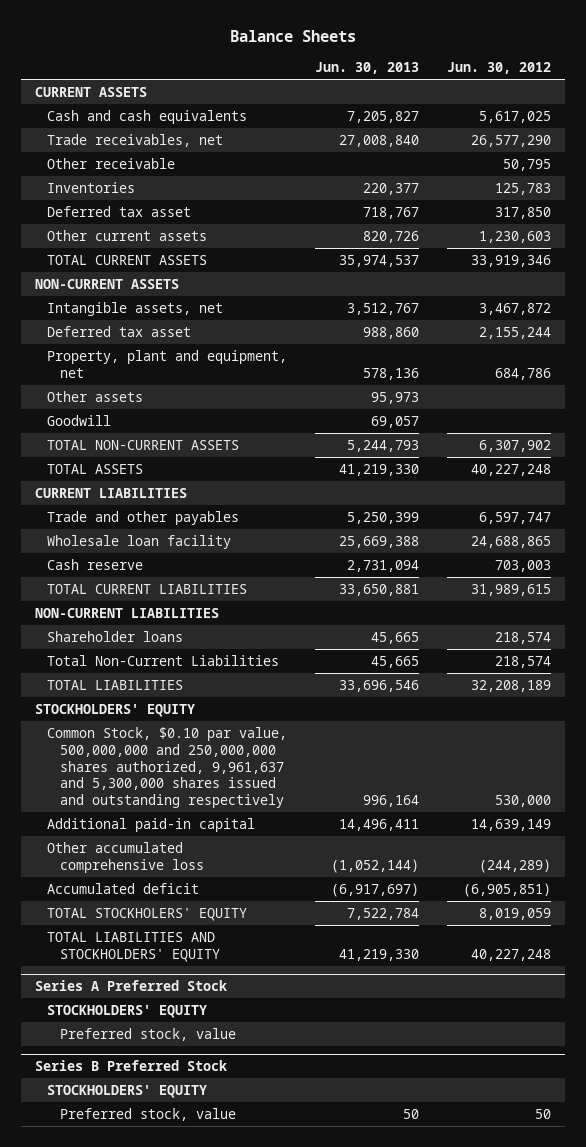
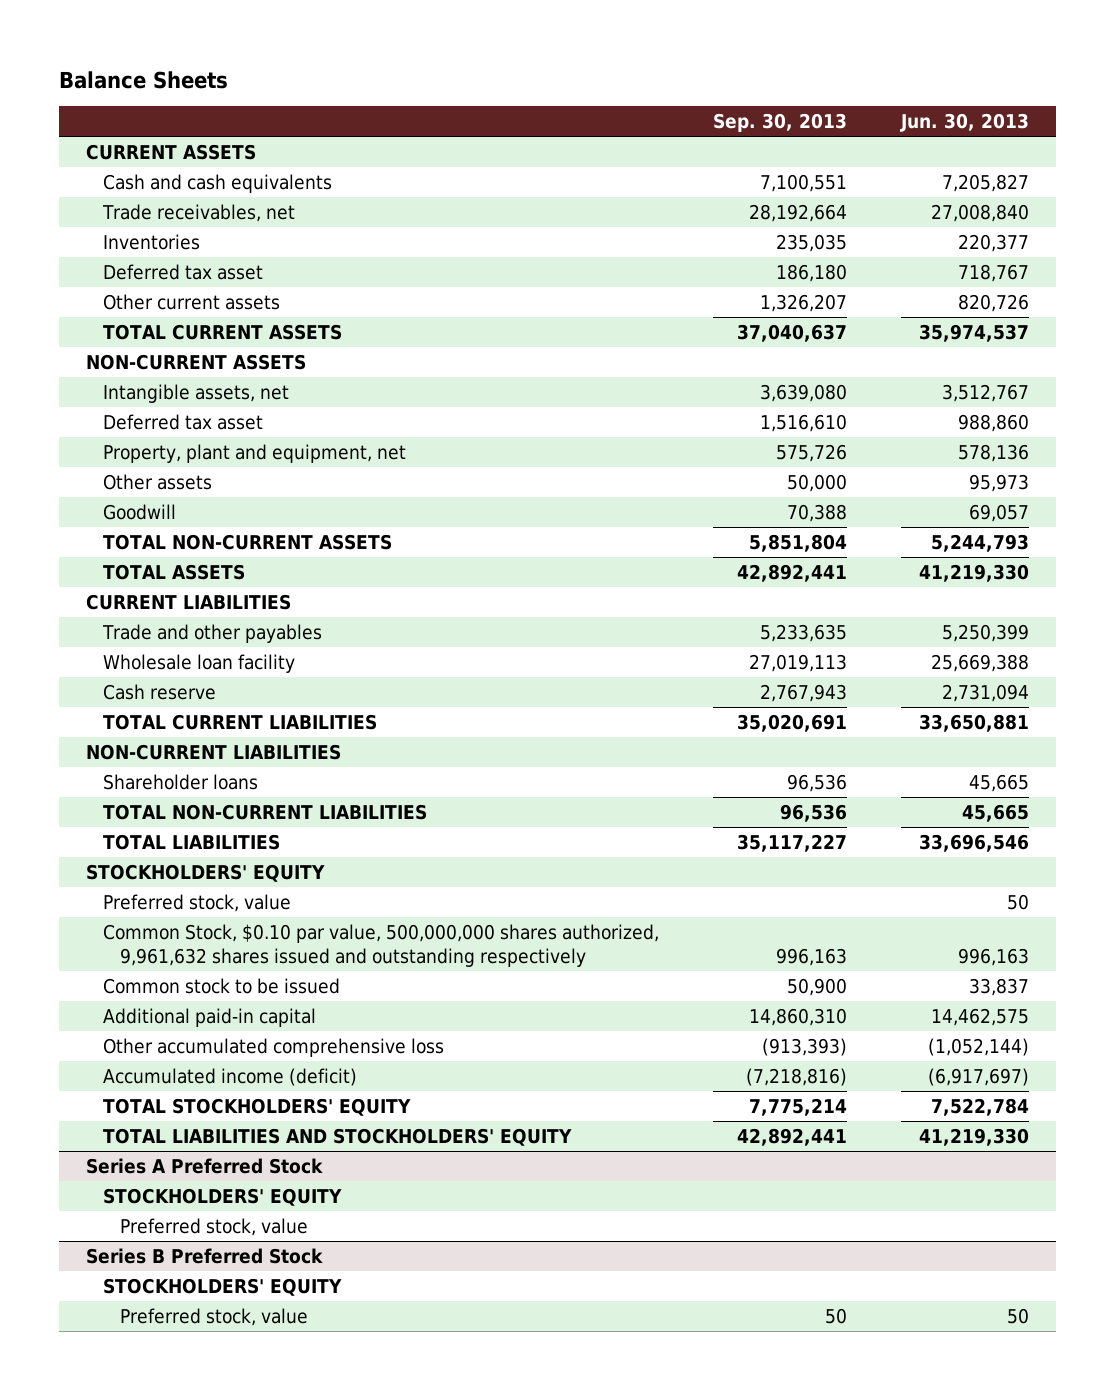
[447,62,552,75] Jun. 30, 2012 -> none
none -> [713,113,848,133] Sep. 30, 2013
[47,157,176,169] Other receivable -> none
[47,654,280,666] Total Non-Current Liabilities -> [103,803,428,820] TOTAL NON-CURRENT LIABILITIES
none -> [103,893,292,912] Preferred stock, value
[47,726,288,809] Common Stock, $0.10 par value, 500,000,000 and 250,000,000 shares authorized, 9,961,637 and 5,300,000 shares issued and outstanding respectively -> [103,923,660,967] Common Stock, $0.10 par value, 500,000,000 shares authorized, 9,961,632 shares issued and outstanding respectively
[363,795,420,808] 996,164 -> [958,947,1030,966] 996,163
none -> [103,977,341,994] Common stock to be issued
[339,818,420,831] 14,496,411 -> [931,1007,1030,1026] 14,462,575
[47,882,200,894] Accumulated deficit -> [103,1067,358,1086] Accumulated income (deficit)
[47,907,248,921] TOTAL STOCKHOLERS' EQUITY -> [103,1097,412,1116] TOTAL STOCKHOLDERS' EQUITY

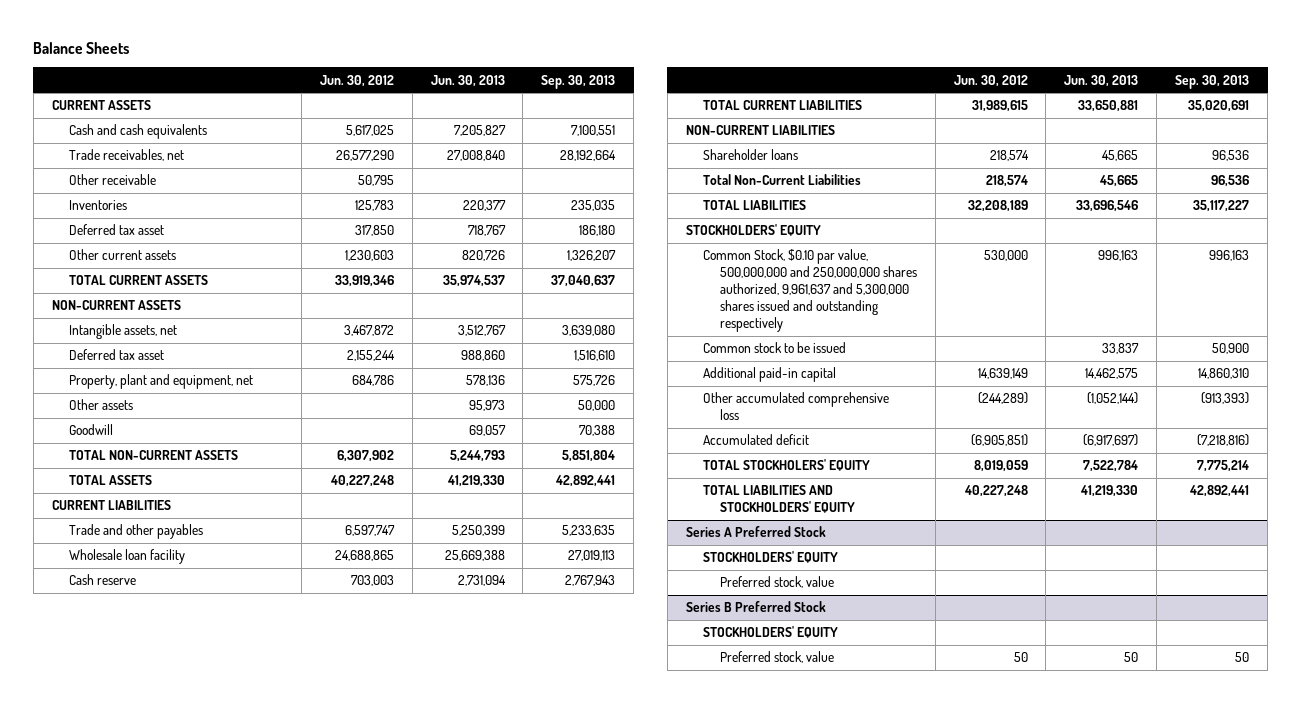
none -> [319,74,394,87] Jun. 30, 2012
none -> [68,174,156,186] Other receivable
[103,803,428,820] TOTAL NON-CURRENT LIABILITIES -> [702,174,861,186] Total Non-Current Liabilities
[103,893,292,912] Preferred stock, value -> none
[103,923,660,967] Common Stock, $0.10 par value, 500,000,000 shares authorized, 9,961,632 shares issued and outstanding respectively -> [702,249,917,333] Common Stock, $0.10 par value, 500,000,000 and 250,000,000 shares authorized, 9,961,637 and 5,300,000 shares issued and outstanding respectively
[103,1067,358,1086] Accumulated income (deficit) -> [702,434,809,446] Accumulated deficit
[103,1097,412,1116] TOTAL STOCKHOLDERS' EQUITY -> [702,459,870,472] TOTAL STOCKHOLERS' EQUITY

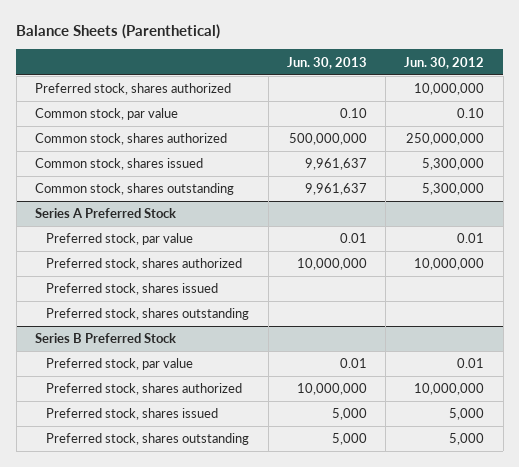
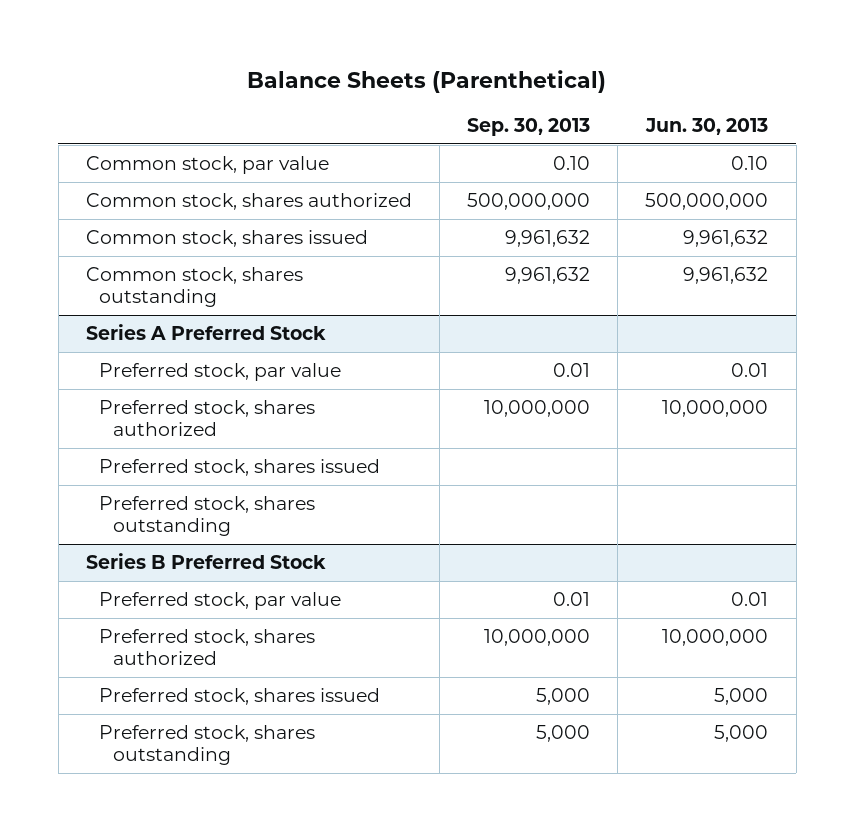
[404,56,485,69] Jun. 30, 2012 -> none
none -> [467,117,591,136] Sep. 30, 2013
[34,83,231,96] Preferred stock, shares authorized -> none
[304,158,367,171] 9,961,637 -> [683,229,769,247] 9,961,632
[304,183,367,196] 9,961,637 -> [683,266,769,284] 9,961,632

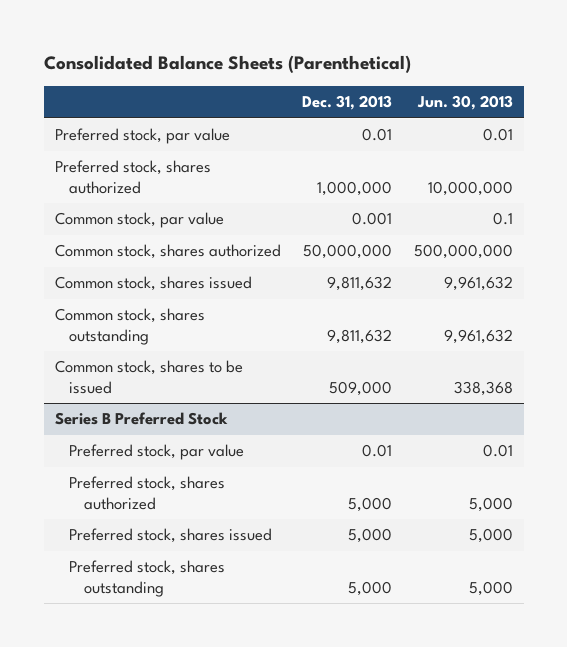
[247,69,607,93] Balance Sheets (Parenthetical) -> [43,55,411,74] Consolidated Balance Sheets (Parenthetical)
[467,117,591,136] Sep. 30, 2013 -> none
none -> [302,95,393,111] Dec. 31, 2013
none -> [54,128,230,145] Preferred stock, par value
none -> [54,160,211,194] Preferred stock, shares authorized
[731,155,769,170] 0.10 -> [492,212,513,226] 0.1
[85,323,326,340] Series A Preferred Stock -> none
[99,362,342,381] Preferred stock, par value -> none
[99,399,316,436] Preferred stock, shares authorized -> none
[99,458,381,476] Preferred stock, shares issued -> none
[99,495,316,536] Preferred stock, shares outstanding -> none
none -> [54,360,243,394] Common stock, shares to be issued
[662,628,769,646] 10,000,000 -> [468,496,513,512] 5,000

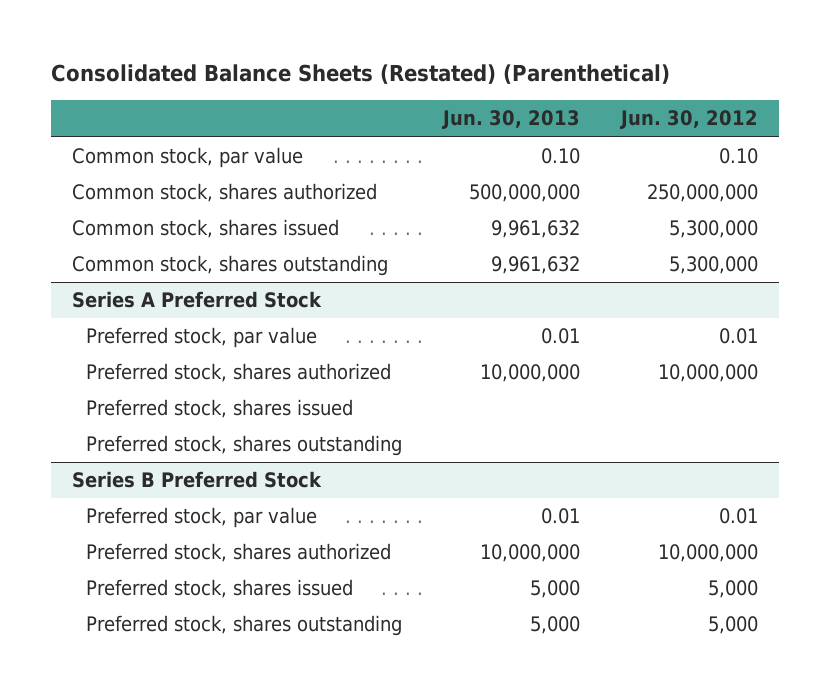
[43,55,411,74] Consolidated Balance Sheets (Parenthetical) -> [51,64,671,85] Consolidated Balance Sheets (Restated) (Parenthetical)
[302,95,393,111] Dec. 31, 2013 -> none
none -> [620,110,759,130] Jun. 30, 2012
[54,128,230,145] Preferred stock, par value -> none
[54,160,211,194] Preferred stock, shares authorized -> none
[492,212,513,226] 0.1 -> [541,148,581,165] 0.10
[54,360,243,394] Common stock, shares to be issued -> none
none -> [71,291,322,309] Series A Preferred Stock
none -> [86,327,318,349] Preferred stock, par value
none -> [86,363,392,383] Preferred stock, shares authorized
none -> [86,399,354,419] Preferred stock, shares issued
none -> [86,435,403,457] Preferred stock, shares outstanding
[468,496,513,512] 5,000 -> [480,544,581,563] 10,000,000

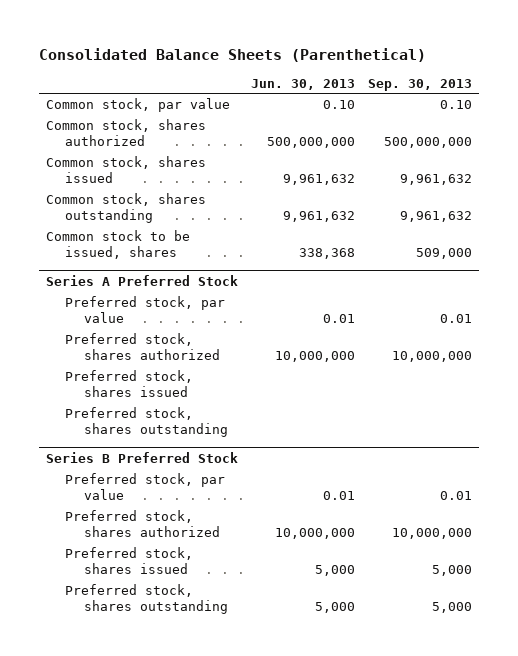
[51,64,671,85] Consolidated Balance Sheets (Restated) (Parenthetical) -> [39,47,427,62] Consolidated Balance Sheets (Parenthetical)
[620,110,759,130] Jun. 30, 2012 -> none
none -> [368,78,473,91] Sep. 30, 2013
none -> [45,230,190,260] Common stock to be issued, shares

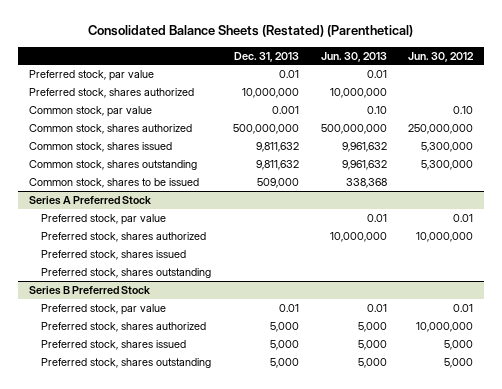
[39,47,427,62] Consolidated Balance Sheets (Parenthetical) -> [88,25,414,38] Consolidated Balance Sheets (Restated) (Parenthetical)
[368,78,473,91] Sep. 30, 2013 -> none
none -> [233,51,299,62] Dec. 31, 2013
none -> [408,51,475,62] Jun. 30, 2012
none -> [28,69,154,81] Preferred stock, par value
none -> [28,87,194,98] Preferred stock, shares authorized
[45,230,190,260] Common stock to be issued, shares -> [28,177,199,188] Common stock, shares to be issued
[275,528,356,540] 10,000,000 -> [357,321,387,332] 5,000

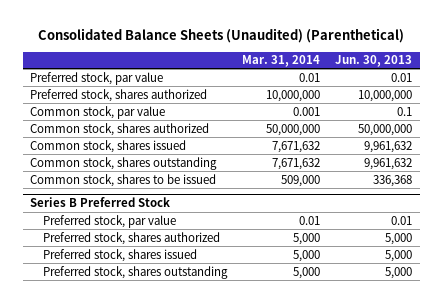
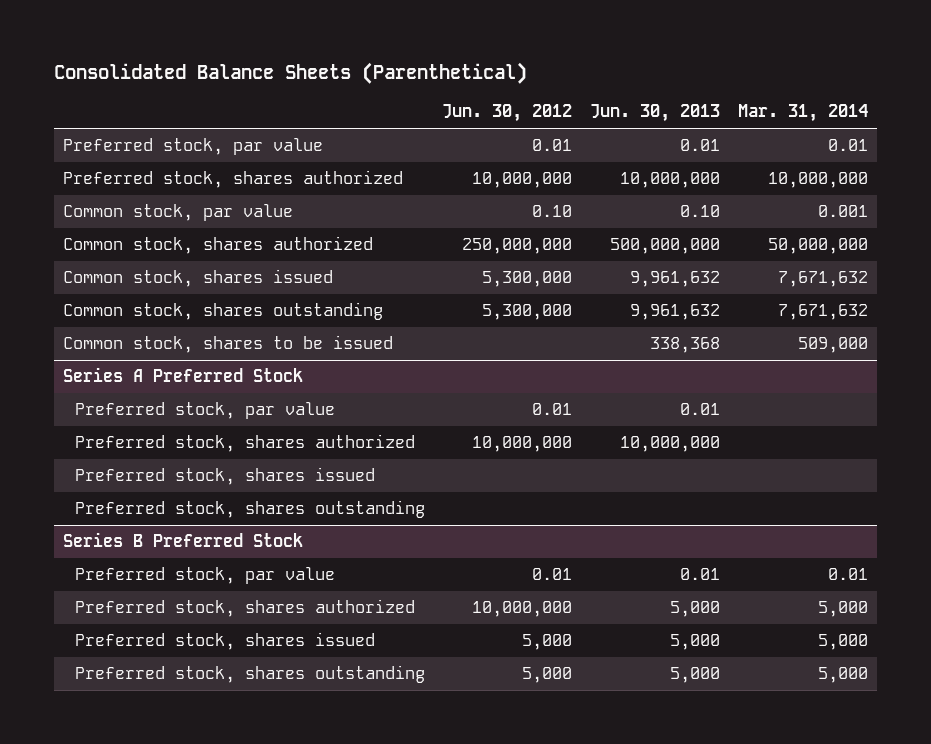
[38,28,405,44] Consolidated Balance Sheets (Unaudited) (Parenthetical) -> [53,62,527,85] Consolidated Balance Sheets (Parenthetical)
none -> [442,104,573,123] Jun. 30, 2012
[397,106,413,116] 0.1 -> [680,205,721,218] 0.10
[358,123,413,136] 50,000,000 -> [610,238,721,255] 500,000,000
[373,174,413,187] 336,368 -> [650,337,721,354] 338,368
none -> [62,367,303,383] Series A Preferred Stock
none -> [74,402,335,420] Preferred stock, par value
none -> [74,434,415,453] Preferred stock, shares authorized
none -> [74,467,375,486] Preferred stock, shares issued
none -> [74,500,425,519] Preferred stock, shares outstanding

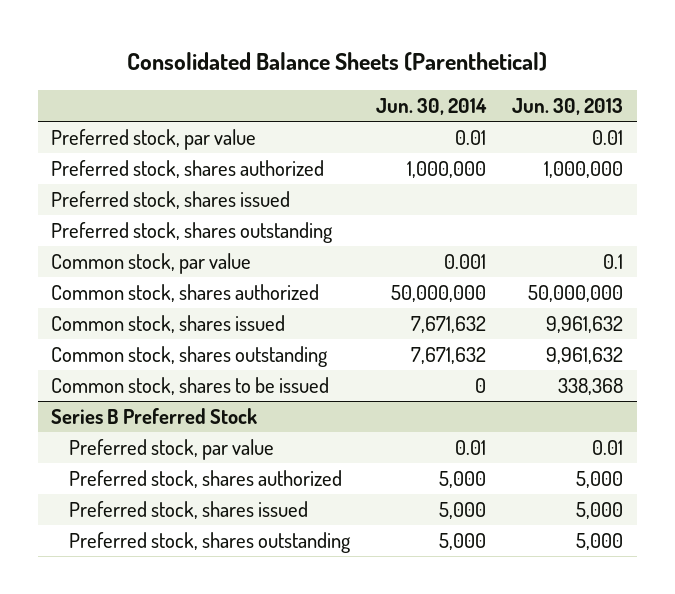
[442,104,573,123] Jun. 30, 2012 -> none
[738,104,869,123] Mar. 31, 2014 -> none
none -> [375,97,487,115] Jun. 30, 2014
[620,172,721,189] 10,000,000 -> [544,160,624,178] 1,000,000
none -> [51,190,291,209] Preferred stock, shares issued
none -> [51,221,334,243] Preferred stock, shares outstanding
[680,205,721,218] 0.10 -> [603,253,624,269] 0.1
[610,238,721,255] 500,000,000 -> [528,284,624,302] 50,000,000
[62,367,303,383] Series A Preferred Stock -> none
[74,402,335,420] Preferred stock, par value -> none
[74,434,415,453] Preferred stock, shares authorized -> none
[74,467,375,486] Preferred stock, shares issued -> none
[74,500,425,519] Preferred stock, shares outstanding -> none

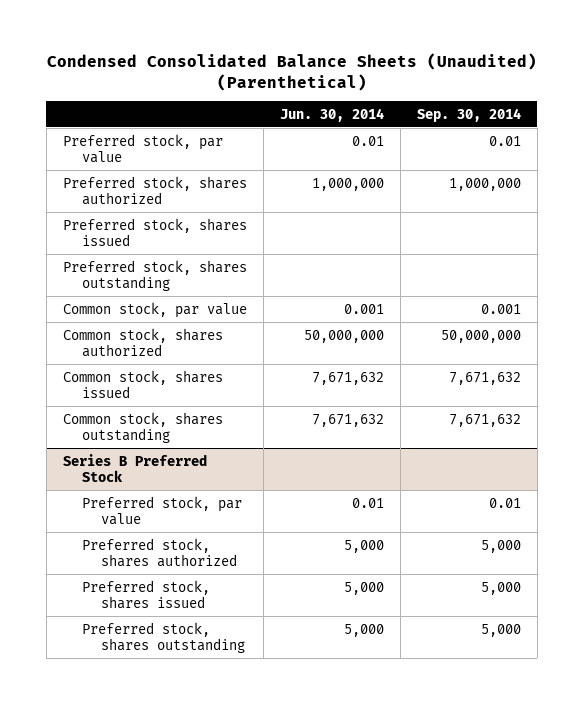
[127,51,548,71] Consolidated Balance Sheets (Parenthetical) -> [46,53,537,91] Condensed Consolidated Balance Sheets (Unaudited) (Parenthetical)
[512,97,624,115] Jun. 30, 2013 -> none
none -> [416,107,521,122] Sep. 30, 2014
[51,376,330,395] Common stock, shares to be issued -> none

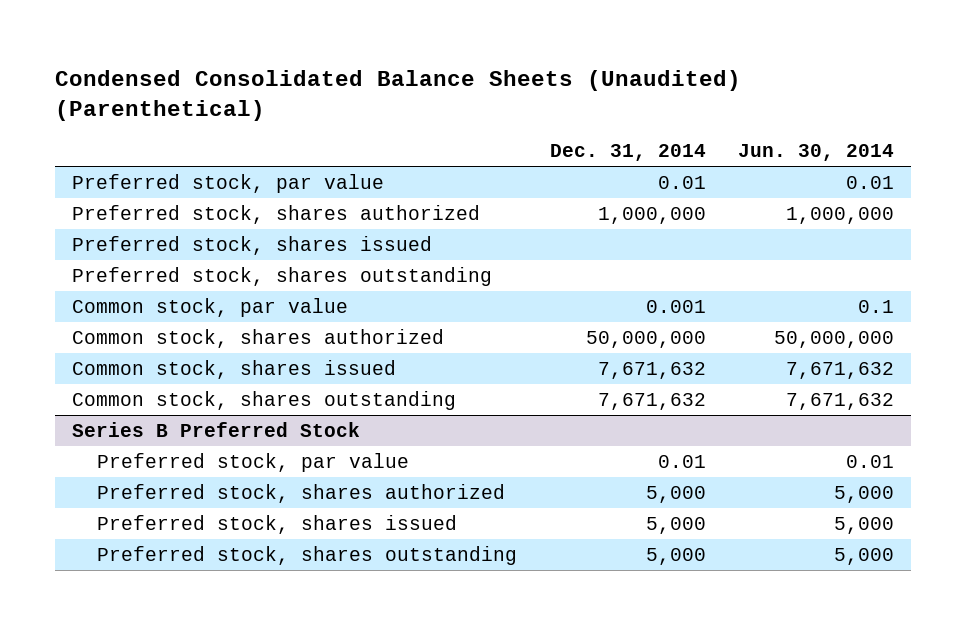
[416,107,521,122] Sep. 30, 2014 -> none
none -> [549,144,706,162] Dec. 31, 2014
[343,303,384,314] 0.001 -> [858,299,895,313] 0.1

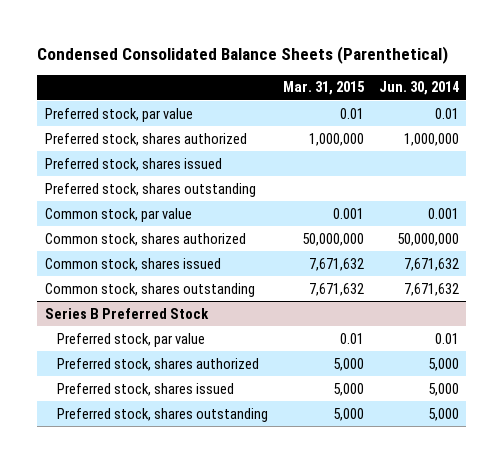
[55,69,742,122] Condensed Consolidated Balance Sheets (Unaudited) (Parenthetical) -> [37,45,449,64] Condensed Consolidated Balance Sheets (Parenthetical)
[549,144,706,162] Dec. 31, 2014 -> none
none -> [282,81,365,96] Mar. 31, 2015
[858,299,895,313] 0.1 -> [427,207,459,219] 0.001

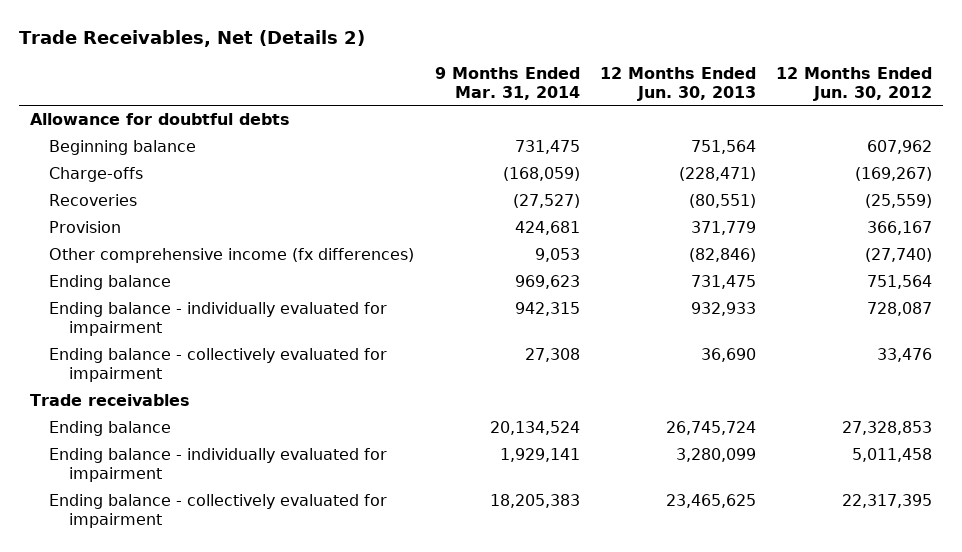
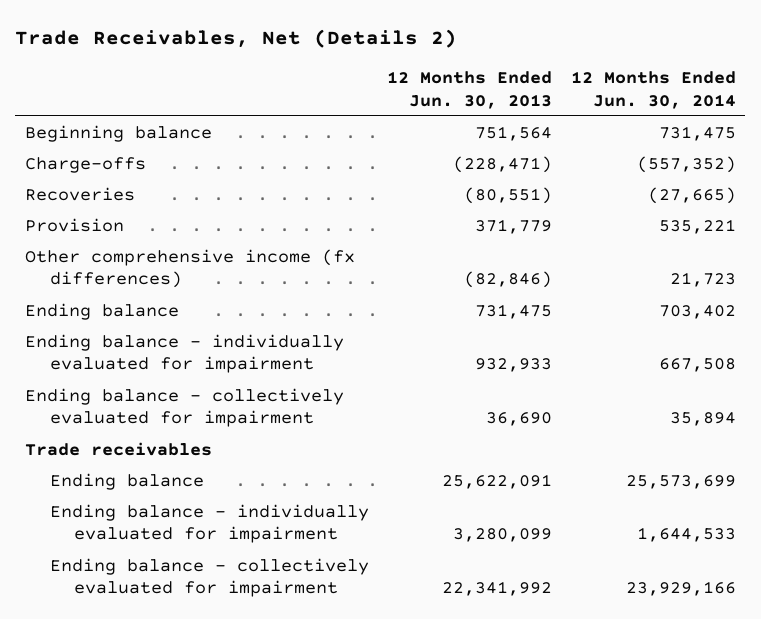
[434,66,580,100] 9 Months Ended Mar. 31, 2014 -> none
[776,66,933,101] 12 Months Ended Jun. 30, 2012 -> none
none -> [570,71,736,109] 12 Months Ended Jun. 30, 2014
[29,113,290,126] Allowance for doubtful debts -> none
[665,421,756,436] 26,745,724 -> [442,474,553,490] 25,622,091
[665,494,756,509] 23,465,625 -> [442,581,553,597] 22,341,992

